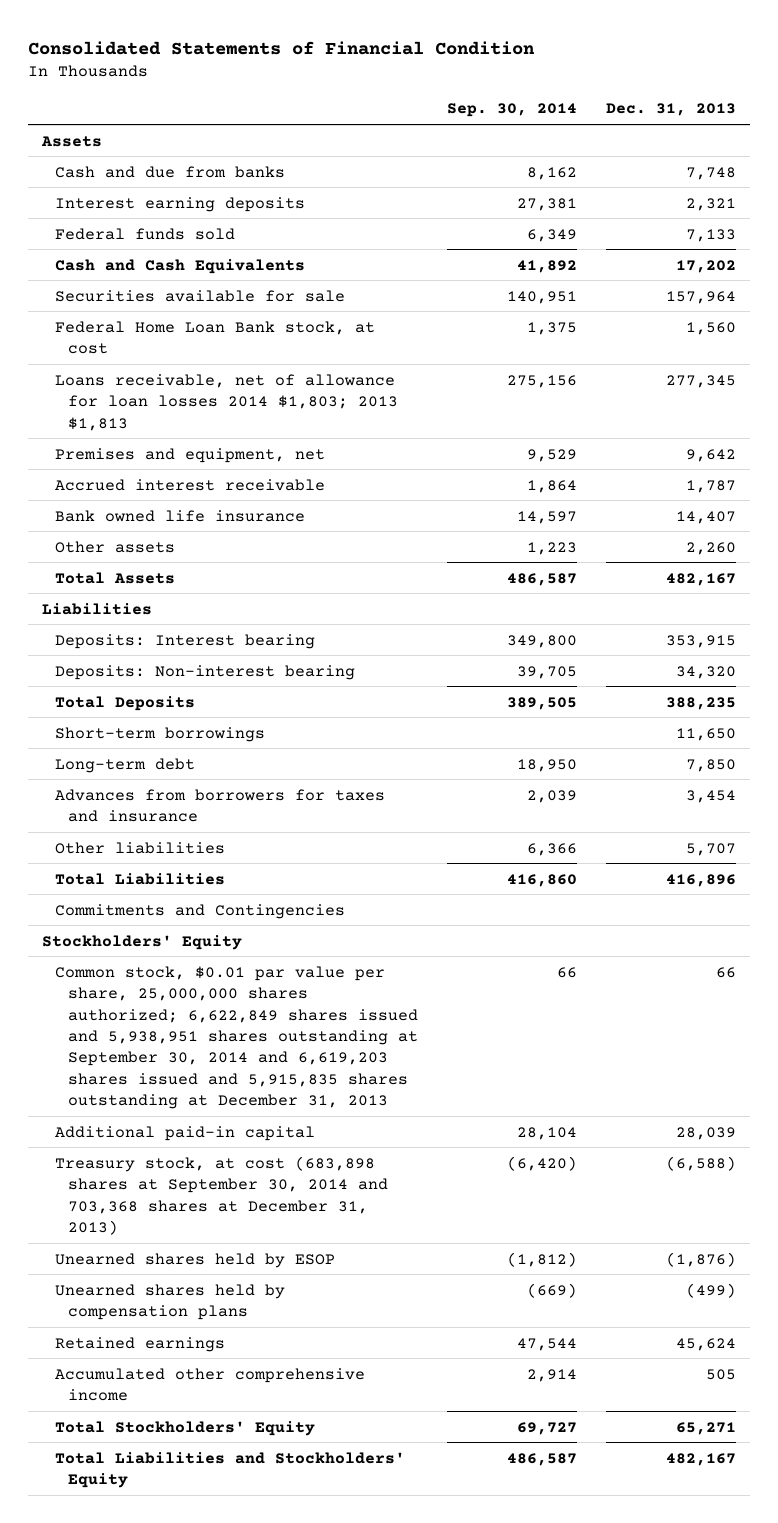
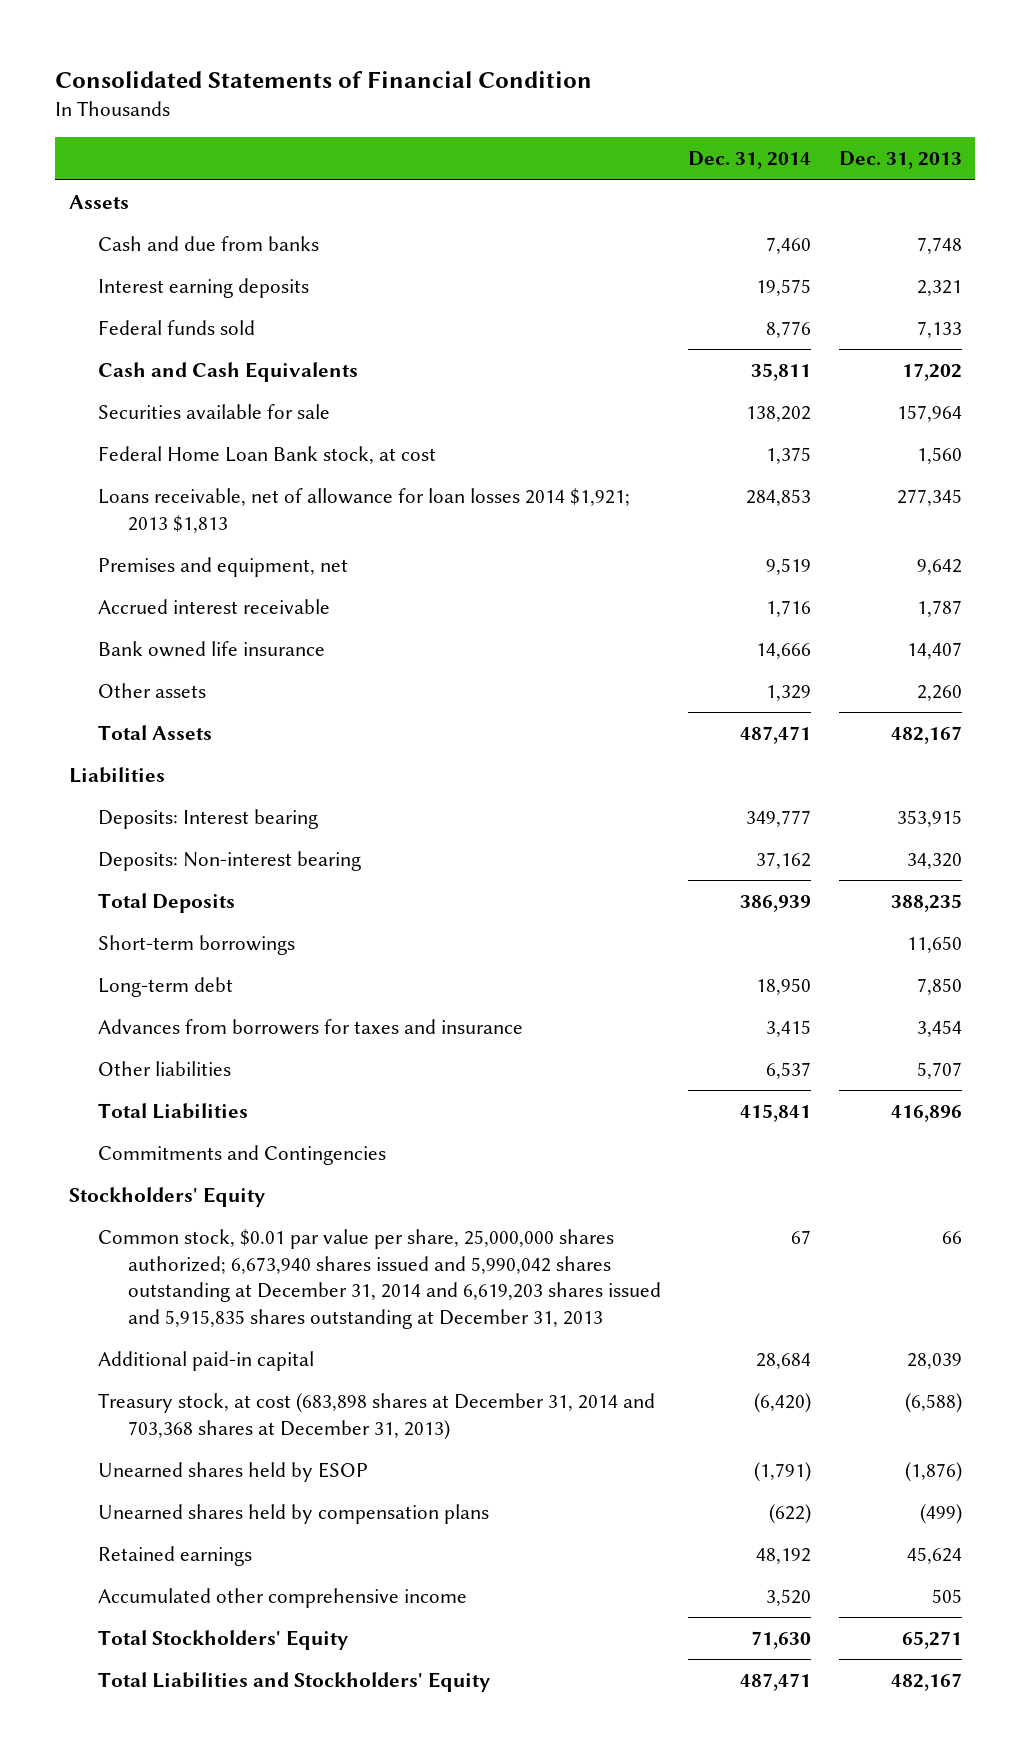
[446,103,577,118] Sep. 30, 2014 -> none
none -> [688,151,812,170] Dec. 31, 2014
[54,373,398,431] Loans receivable, net of allowance for loan losses 2014 $1,803; 2013 $1,813 -> [98,488,631,533] Loans receivable, net of allowance for loan losses 2014 $1,921; 2013 $1,813
[54,965,418,1110] Common stock, $0.01 par value per share, 25,000,000 shares authorized; 6,622,849 shares issued and 5,938,951 shares outstanding at September 30, 2014 and 6,619,203 shares issued and 5,915,835 shares outstanding at December 31, 2013 -> [98,1229,662,1329] Common stock, $0.01 par value per share, 25,000,000 shares authorized; 6,673,940 shares issued and 5,990,042 shares outstanding at December 31, 2014 and 6,619,203 shares issued and 5,915,835 shares outstanding at December 31, 2013
[54,1155,388,1235] Treasury stock, at cost (683,898 shares at September 30, 2014 and 703,368 shares at December 31, 2013) -> [98,1393,656,1440] Treasury stock, at cost (683,898 shares at December 31, 2014 and 703,368 shares at December 31, 2013)

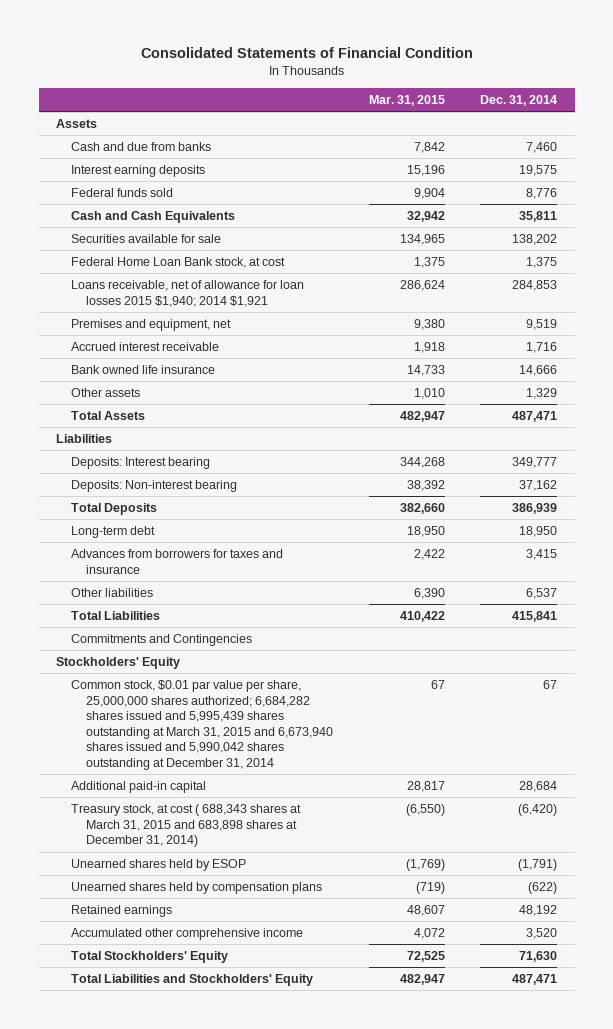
[838,151,962,170] Dec. 31, 2013 -> none
none -> [368,95,445,107] Mar. 31, 2015
[98,488,631,533] Loans receivable, net of allowance for loan losses 2014 $1,921; 2013 $1,813 -> [71,280,305,307] Loans receivable, net of allowance for loan losses 2015 $1,940; 2014 $1,921
[98,935,296,956] Short-term borrowings -> none
[98,1229,662,1329] Common stock, $0.01 par value per share, 25,000,000 shares authorized; 6,673,940 shares issued and 5,990,042 shares outstanding at December 31, 2014 and 6,619,203 shares issued and 5,915,835 shares outstanding at December 31, 2013 -> [71,680,334,770] Common stock, $0.01 par value per share, 25,000,000 shares authorized; 6,684,282 shares issued and 5,995,439 shares outstanding at March 31, 2015 and 6,673,940 shares issued and 5,990,042 shares outstanding at December 31, 2014
[98,1393,656,1440] Treasury stock, at cost (683,898 shares at December 31, 2014 and 703,368 shares at December 31, 2013) -> [71,804,302,848] Treasury stock, at cost ( 688,343 shares at March 31, 2015 and 683,898 shares at December 31, 2014)

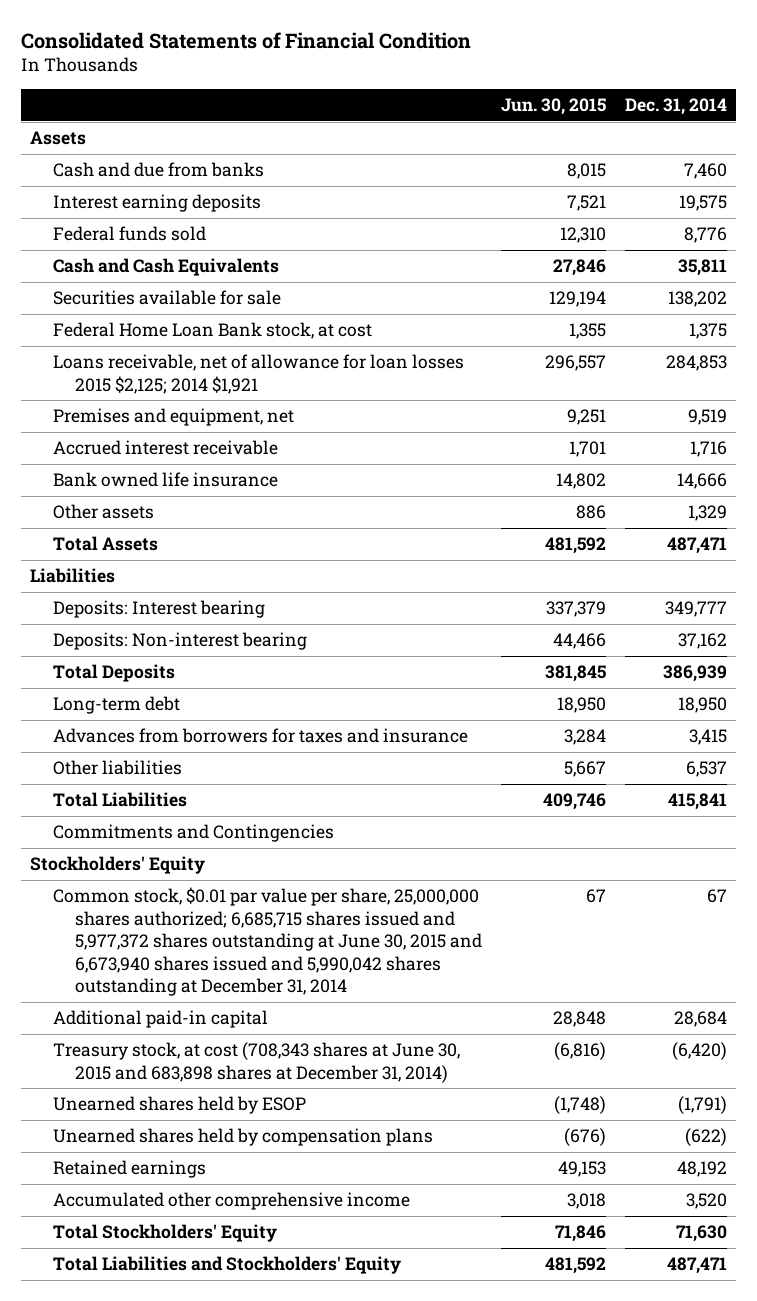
[368,95,445,107] Mar. 31, 2015 -> none
none -> [500,98,606,116] Jun. 30, 2015
[71,280,305,307] Loans receivable, net of allowance for loan losses 2015 $1,940; 2014 $1,921 -> [52,354,464,394] Loans receivable, net of allowance for loan losses 2015 $2,125; 2014 $1,921
[71,680,334,770] Common stock, $0.01 par value per share, 25,000,000 shares authorized; 6,684,282 shares issued and 5,995,439 shares outstanding at March 31, 2015 and 6,673,940 shares issued and 5,990,042 shares outstanding at December 31, 2014 -> [52,887,483,997] Common stock, $0.01 par value per share, 25,000,000 shares authorized; 6,685,715 shares issued and 5,977,372 shares outstanding at June 30, 2015 and 6,673,940 shares issued and 5,990,042 shares outstanding at December 31, 2014
[71,804,302,848] Treasury stock, at cost ( 688,343 shares at March 31, 2015 and 683,898 shares at December 31, 2014) -> [52,1042,460,1083] Treasury stock, at cost (708,343 shares at June 30, 2015 and 683,898 shares at December 31, 2014)

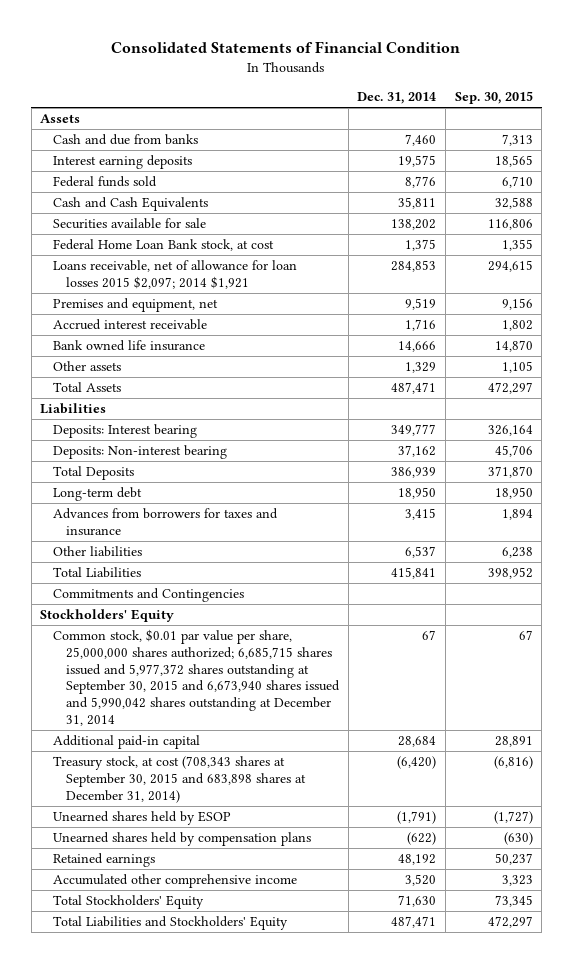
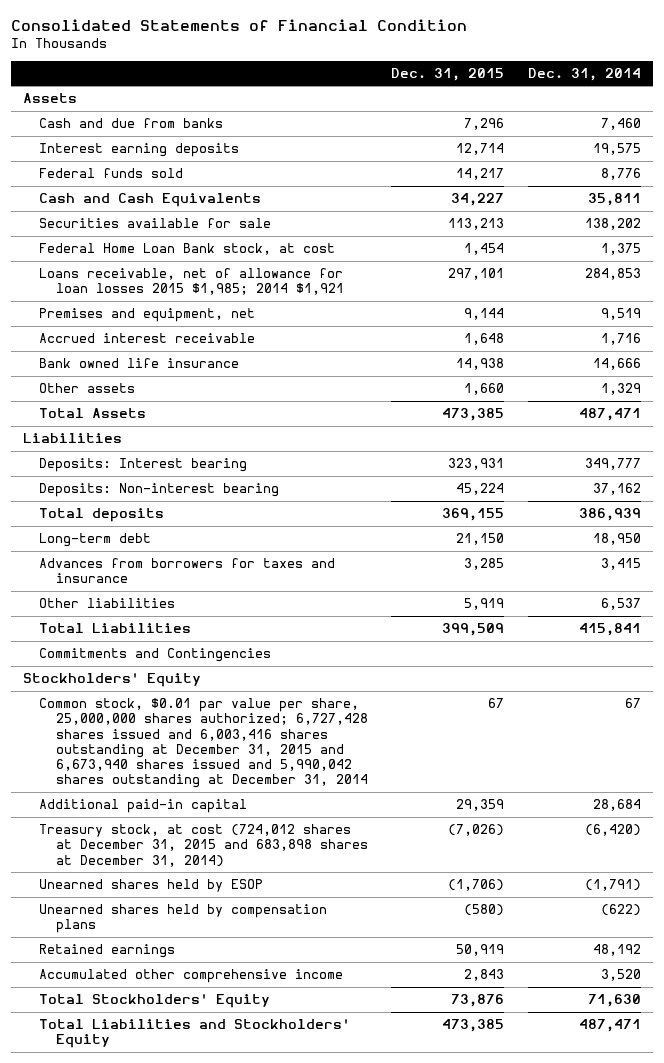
[454,90,533,104] Sep. 30, 2015 -> none
none -> [391,67,505,81] Dec. 31, 2015
[53,260,298,289] Loans receivable, net of allowance for loan losses 2015 $2,097; 2014 $1,921 -> [39,268,344,296] Loans receivable, net of allowance for loan losses 2015 $1,985; 2014 $1,921
[53,466,135,481] Total Deposits -> [39,508,165,523] Total deposits
[53,629,341,726] Common stock, $0.01 par value per share, 25,000,000 shares authorized; 6,685,715 shares issued and 5,977,372 shares outstanding at September 30, 2015 and 6,673,940 shares issued and 5,990,042 shares outstanding at December 31, 2014 -> [39,698,368,789] Common stock, $0.01 par value per share, 25,000,000 shares authorized; 6,727,428 shares issued and 6,003,416 shares outstanding at December 31, 2015 and 6,673,940 shares issued and 5,990,042 shares outstanding at December 31, 2014
[53,756,307,803] Treasury stock, at cost (708,343 shares at September 30, 2015 and 683,898 shares at December 31, 2014) -> [39,824,368,867] Treasury stock, at cost (724,012 shares at December 31, 2015 and 683,898 shares at December 31, 2014)

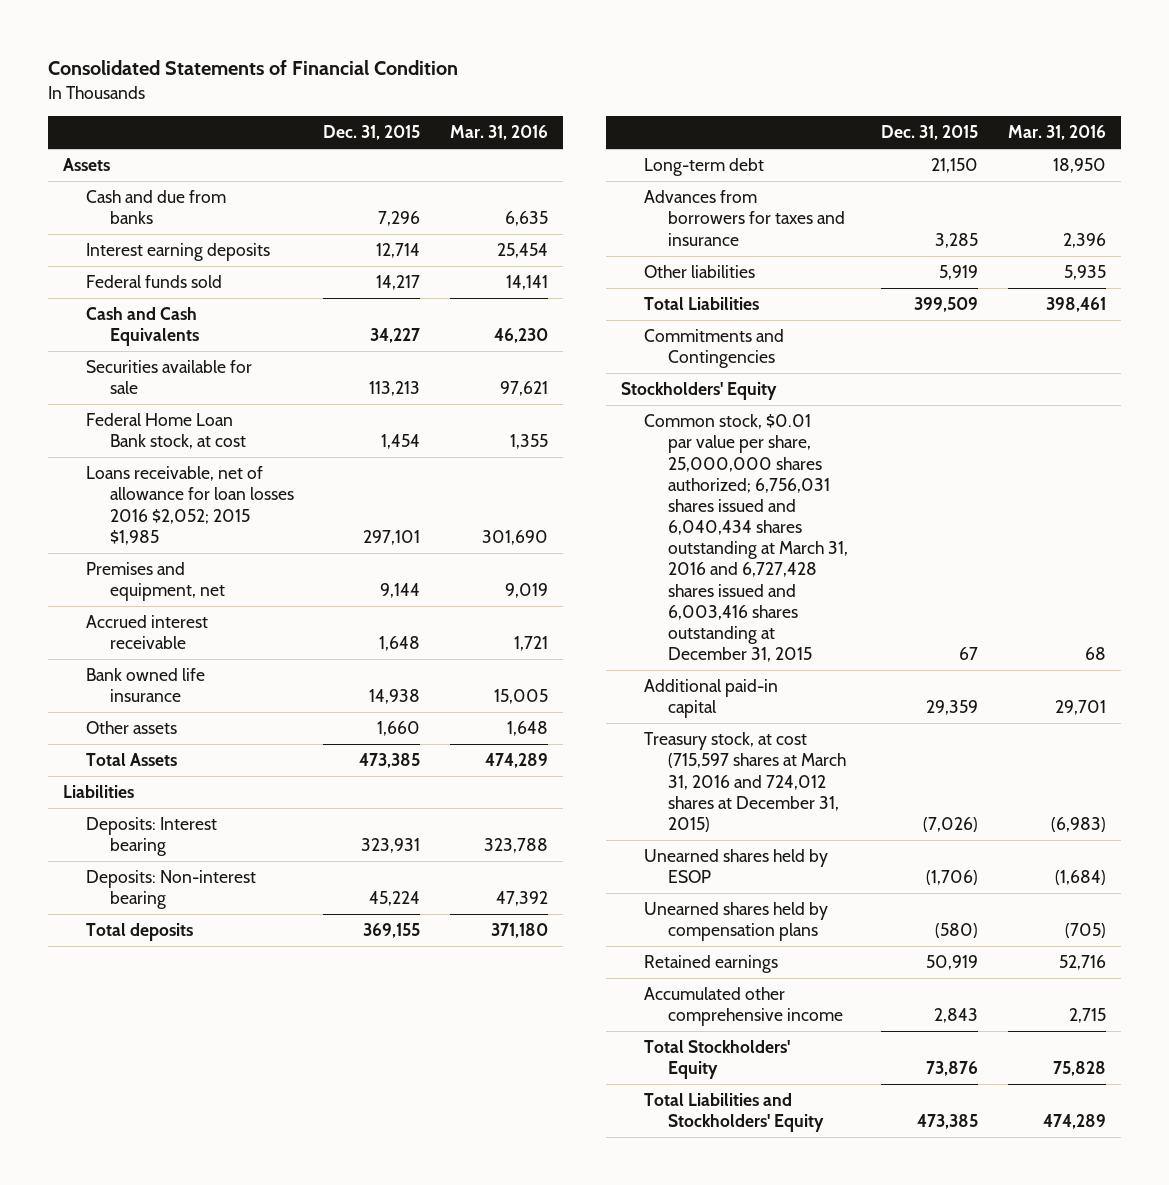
[528,67,642,81] Dec. 31, 2014 -> none
none -> [449,125,548,141] Mar. 31, 2016
[39,268,344,296] Loans receivable, net of allowance for loan losses 2015 $1,985; 2014 $1,921 -> [86,466,294,545] Loans receivable, net of allowance for loan losses 2016 $2,052; 2015 $1,985
[39,698,368,789] Common stock, $0.01 par value per share, 25,000,000 shares authorized; 6,727,428 shares issued and 6,003,416 shares outstanding at December 31, 2015 and 6,673,940 shares issued and 5,990,042 shares outstanding at December 31, 2014 -> [644,414,848,663] Common stock, $0.01 par value per share, 25,000,000 shares authorized; 6,756,031 shares issued and 6,040,434 shares outstanding at March 31, 2016 and 6,727,428 shares issued and 6,003,416 shares outstanding at December 31, 2015
[39,824,368,867] Treasury stock, at cost (724,012 shares at December 31, 2015 and 683,898 shares at December 31, 2014) -> [644,732,846,832] Treasury stock, at cost (715,597 shares at March 31, 2016 and 724,012 shares at December 31, 2015)

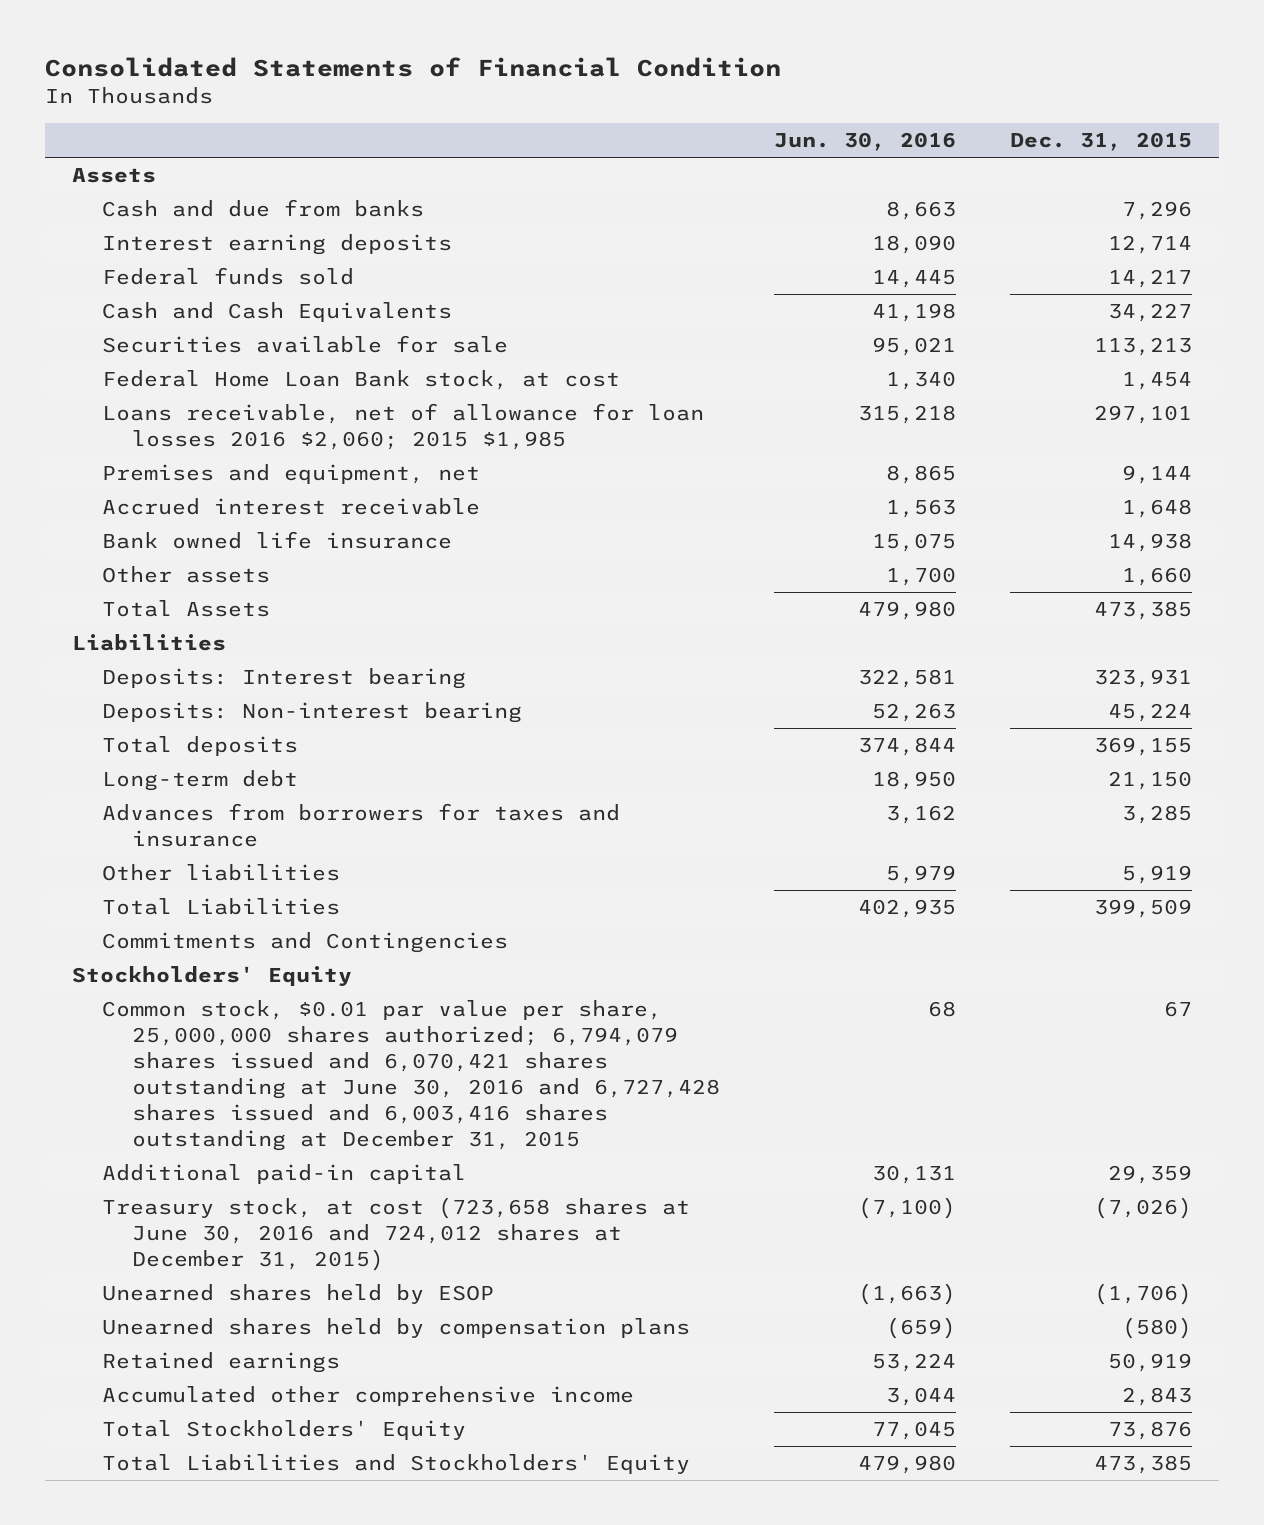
[449,125,548,141] Mar. 31, 2016 -> none
none -> [774,132,957,152] Jun. 30, 2016
[86,466,294,545] Loans receivable, net of allowance for loan losses 2016 $2,052; 2015 $1,985 -> [102,402,705,450] Loans receivable, net of allowance for loan losses 2016 $2,060; 2015 $1,985
[644,414,848,663] Common stock, $0.01 par value per share, 25,000,000 shares authorized; 6,756,031 shares issued and 6,040,434 shares outstanding at March 31, 2016 and 6,727,428 shares issued and 6,003,416 shares outstanding at December 31, 2015 -> [102,999,721,1152] Common stock, $0.01 par value per share, 25,000,000 shares authorized; 6,794,079 shares issued and 6,070,421 shares outstanding at June 30, 2016 and 6,727,428 shares issued and 6,003,416 shares outstanding at December 31, 2015
[644,732,846,832] Treasury stock, at cost (715,597 shares at March 31, 2016 and 724,012 shares at December 31, 2015) -> [102,1196,691,1271] Treasury stock, at cost (723,658 shares at June 30, 2016 and 724,012 shares at December 31, 2015)

